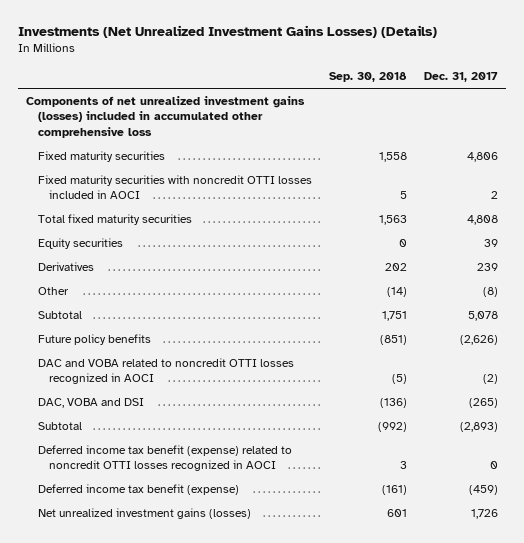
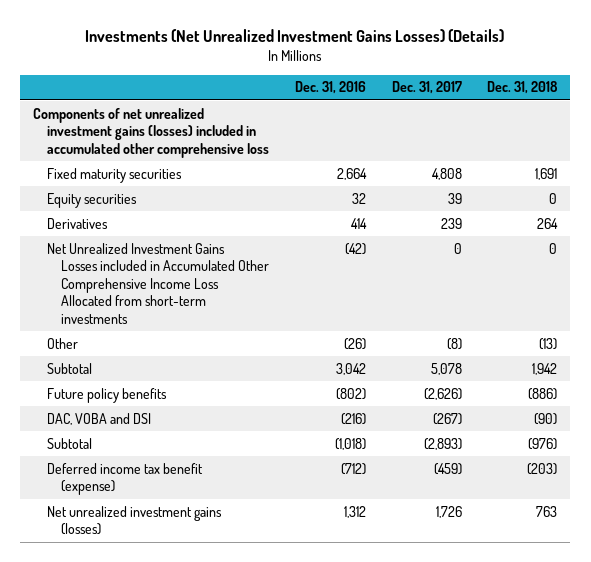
[328,72,407,83] Sep. 30, 2018 -> none
none -> [294,81,366,95] Dec. 31, 2016
none -> [487,81,559,95] Dec. 31, 2018
[37,175,312,200] Fixed maturity securities with noncredit OTTI losses included in AOCI -> none
[37,214,192,226] Total fixed maturity securities -> none
[466,152,498,163] 4,806 -> [431,167,462,180] 4,808
none -> [47,242,270,324] Net Unrealized Investment Gains Losses included in Accumulated Other Comprehensive Income Loss Allocated from short-term investments
[37,358,294,385] DAC and VOBA related to noncredit OTTI losses recognized in AOCI -> none
[468,398,498,409] (265) -> [432,412,462,425] (267)
[37,445,292,472] Deferred income tax benefit (expense) related to noncredit OTTI losses recognized in AOCI -> none

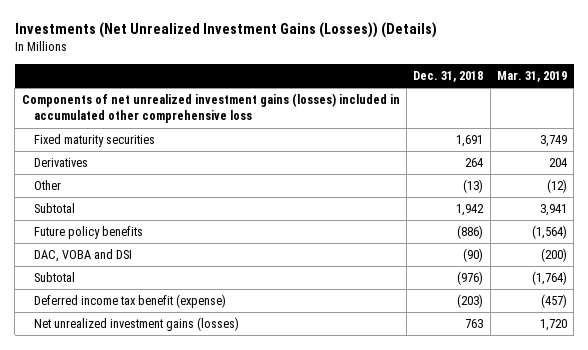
[85,29,505,43] Investments (Net Unrealized Investment Gains Losses) (Details) -> [14,22,437,39] Investments (Net Unrealized Investment Gains (Losses)) (Details)
[294,81,366,95] Dec. 31, 2016 -> none
[391,81,462,95] Dec. 31, 2017 -> none
none -> [496,71,567,83] Mar. 31, 2019
[47,192,138,208] Equity securities -> none
[47,242,270,324] Net Unrealized Investment Gains Losses included in Accumulated Other Comprehensive Income Loss Allocated from short-term investments -> none

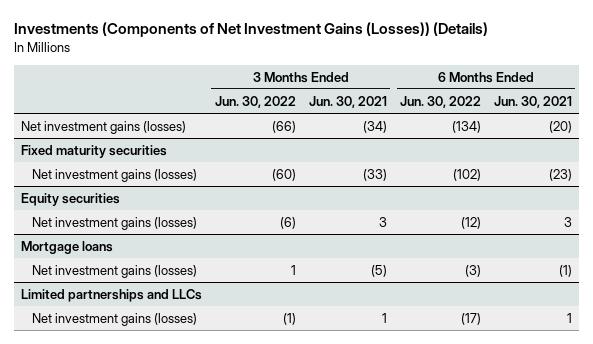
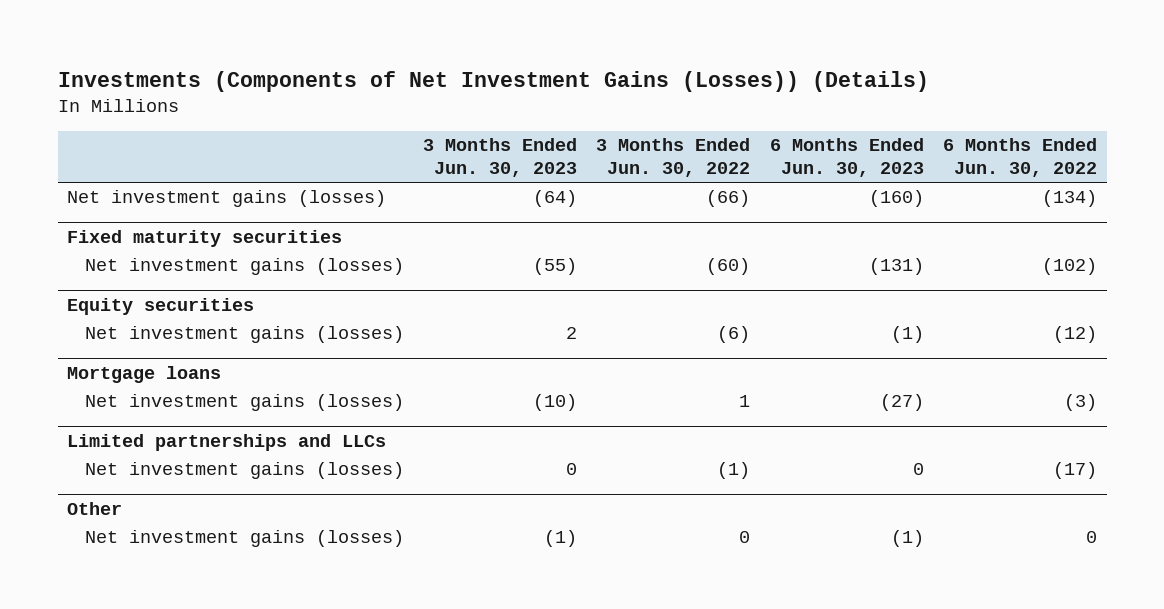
[308,95,387,108] Jun. 30, 2021 -> none
[494,95,573,108] Jun. 30, 2021 -> none
none -> [423,138,578,178] 3 Months Ended Jun. 30, 2023
none -> [769,138,924,178] 6 Months Ended Jun. 30, 2023
none -> [67,501,123,515] Other
none -> [84,530,404,548] Net investment gains (losses)

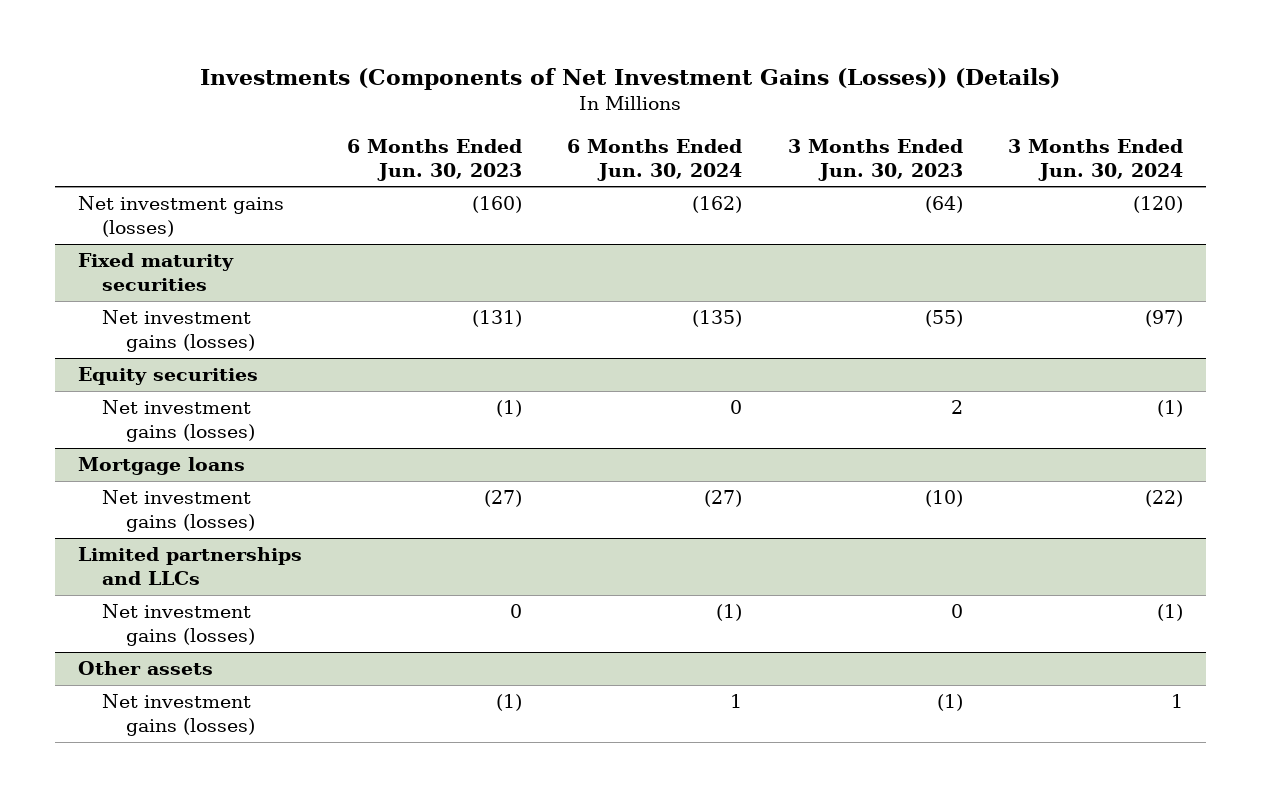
[596,138,751,178] 3 Months Ended Jun. 30, 2022 -> none
[942,138,1097,178] 6 Months Ended Jun. 30, 2022 -> none
none -> [567,138,743,181] 6 Months Ended Jun. 30, 2024
none -> [1008,138,1184,181] 3 Months Ended Jun. 30, 2024
[67,501,123,515] Other -> [77,661,213,676] Other assets

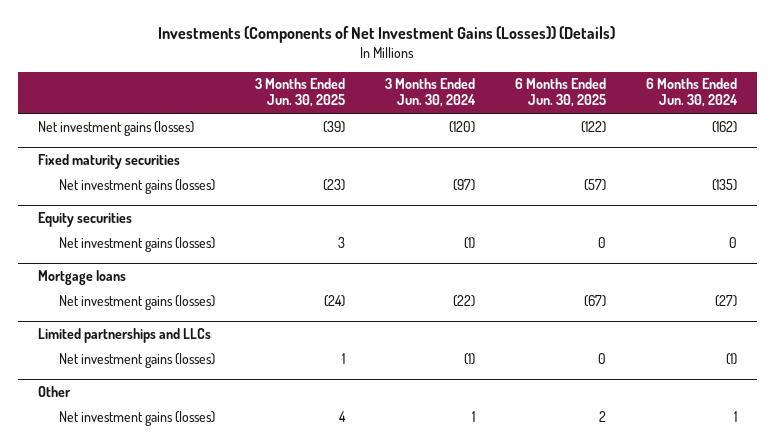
[347,138,523,181] 6 Months Ended Jun. 30, 2023 -> none
[787,138,963,181] 3 Months Ended Jun. 30, 2023 -> none
none -> [255,78,346,108] 3 Months Ended Jun. 30, 2025
none -> [514,78,606,108] 6 Months Ended Jun. 30, 2025
[77,661,213,676] Other assets -> [37,385,71,397] Other

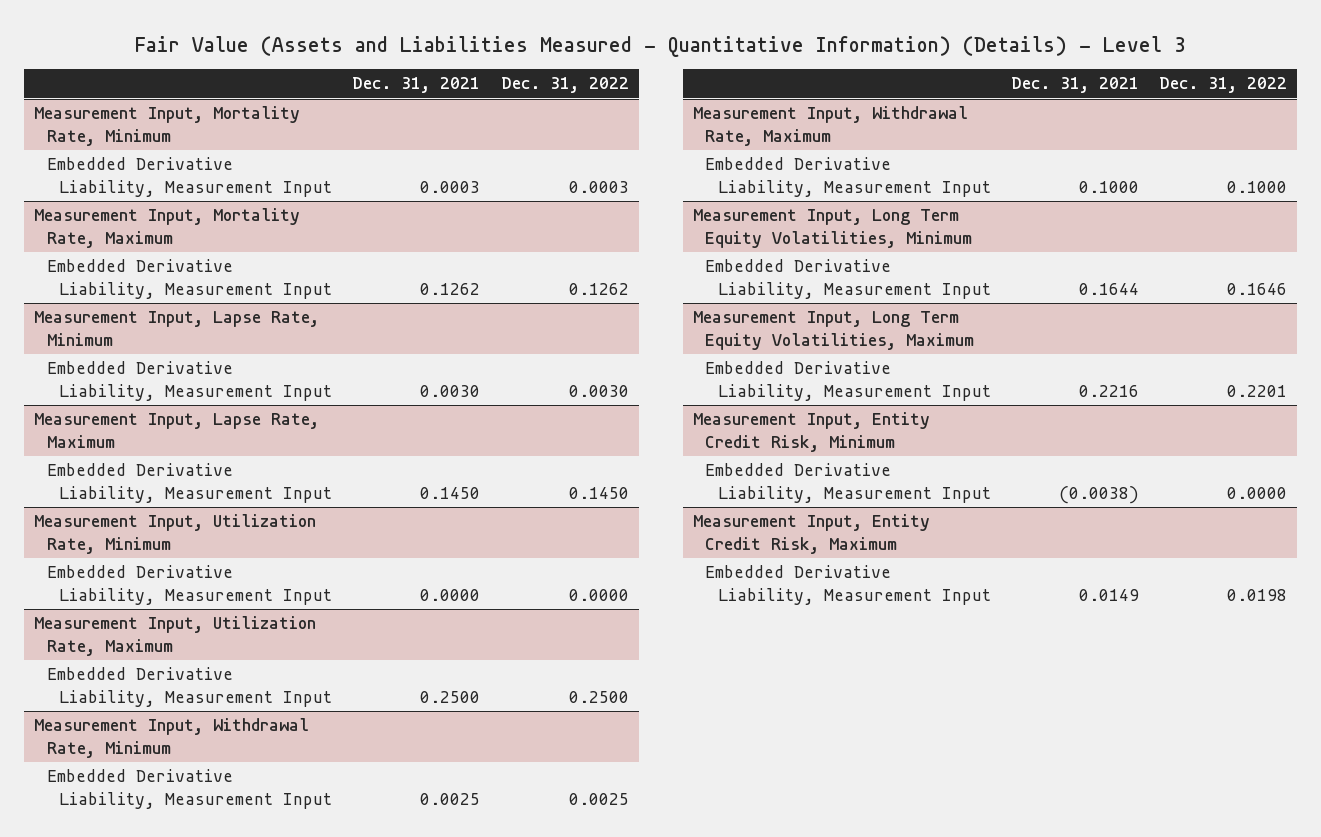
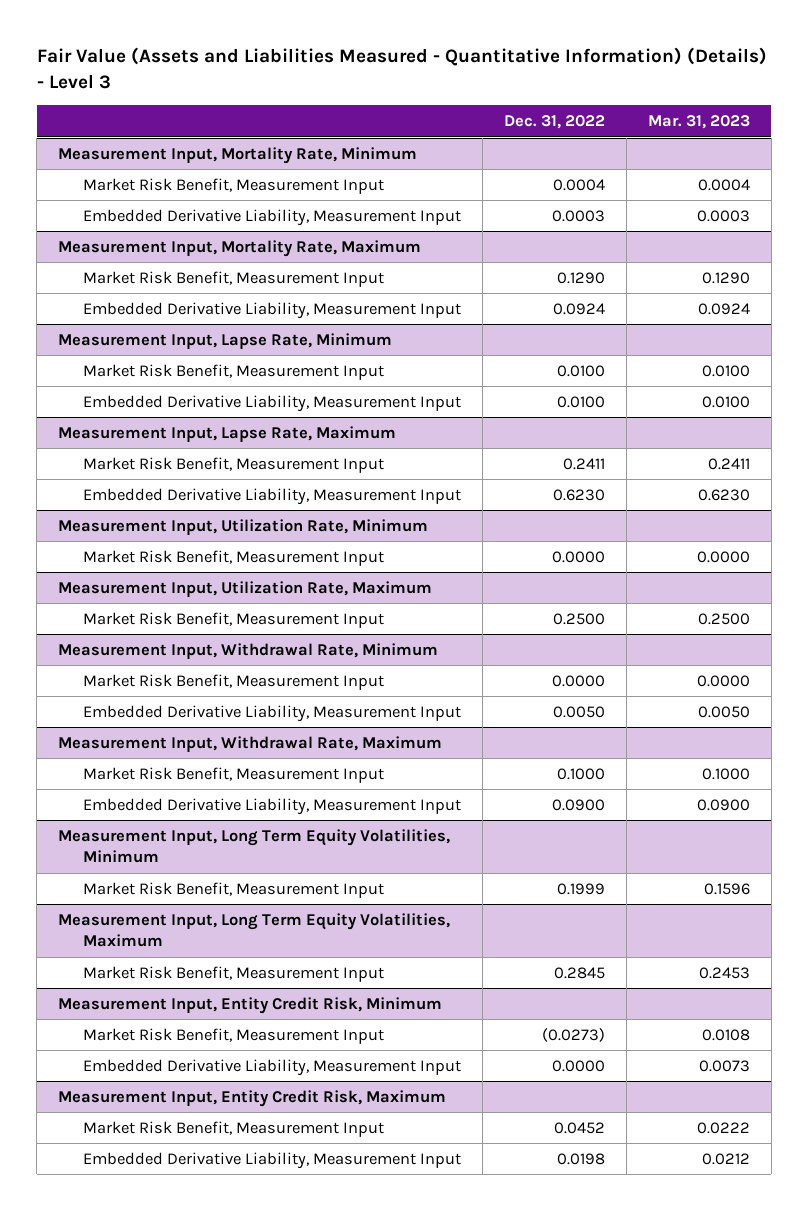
[352,77,481,94] Dec. 31, 2021 -> none
none -> [647,115,750,130] Mar. 31, 2023
none -> [83,177,385,194] Market Risk Benefit, Measurement Input
none -> [83,270,385,287] Market Risk Benefit, Measurement Input
[568,282,629,295] 0.1262 -> [553,302,606,315] 0.0924
none -> [83,363,385,380] Market Risk Benefit, Measurement Input
[568,384,629,397] 0.0030 -> [557,395,606,408] 0.0100
none -> [83,456,385,473] Market Risk Benefit, Measurement Input
[568,486,629,499] 0.1450 -> [553,488,606,501] 0.6230
[46,565,333,605] Embedded Derivative Liability, Measurement Input -> none
none -> [83,549,385,566] Market Risk Benefit, Measurement Input
[46,667,333,707] Embedded Derivative Liability, Measurement Input -> none
none -> [83,611,385,628] Market Risk Benefit, Measurement Input
none -> [83,673,385,690] Market Risk Benefit, Measurement Input
[568,792,629,805] 0.0025 -> [553,705,606,718] 0.0050
none -> [83,766,385,783] Market Risk Benefit, Measurement Input
[1227,180,1288,193] 0.1000 -> [552,798,606,811] 0.0900
[705,259,991,299] Embedded Derivative Liability, Measurement Input -> none
none -> [83,881,385,898] Market Risk Benefit, Measurement Input
[705,361,991,401] Embedded Derivative Liability, Measurement Input -> none
none -> [83,965,385,982] Market Risk Benefit, Measurement Input
none -> [83,1027,385,1044] Market Risk Benefit, Measurement Input
none -> [83,1120,385,1137] Market Risk Benefit, Measurement Input

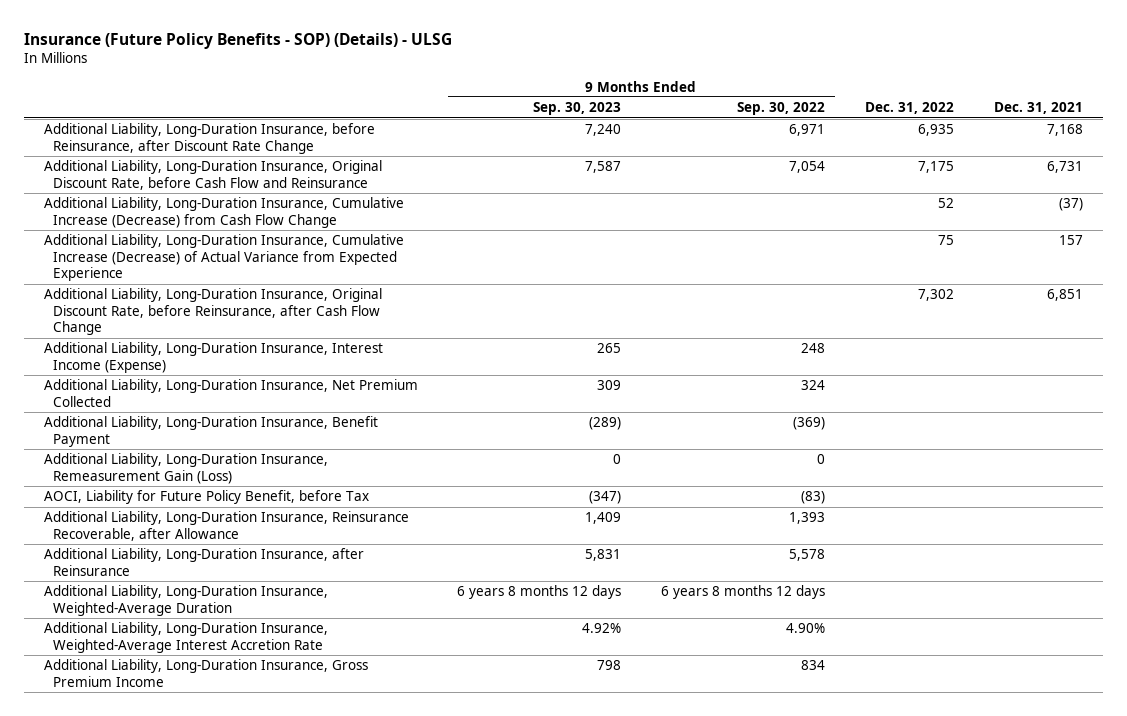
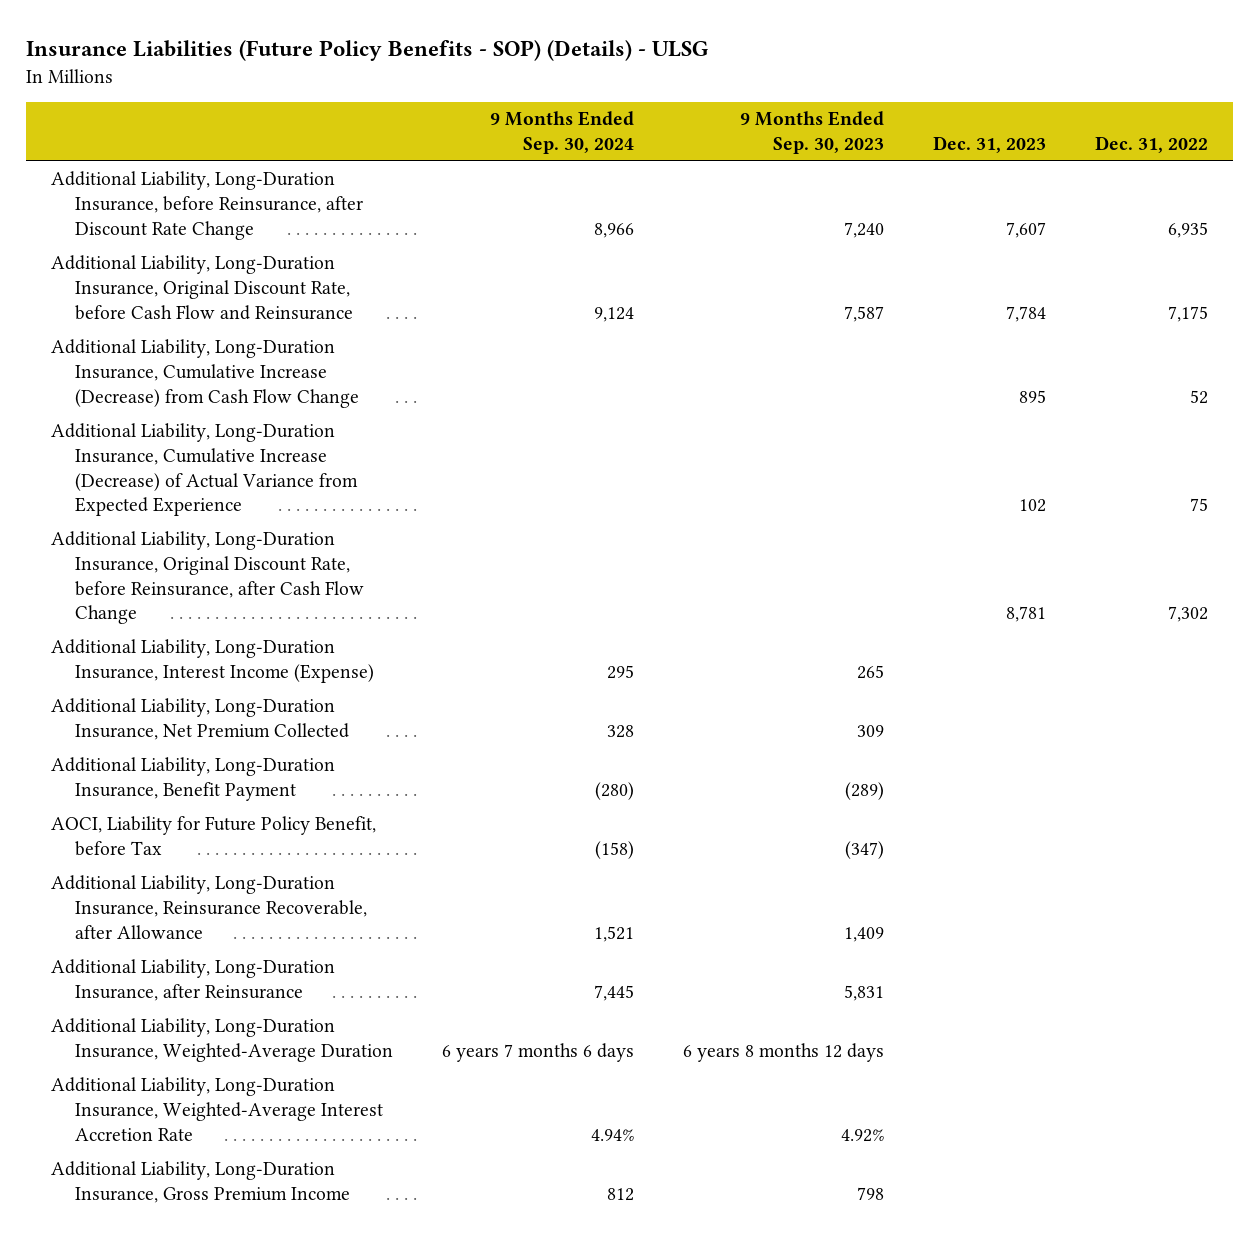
[23,32,452,49] Insurance (Future Policy Benefits - SOP) (Details) - ULSG -> [25,40,708,62] Insurance Liabilities (Future Policy Benefits - SOP) (Details) - ULSG
[737,102,826,116] Sep. 30, 2022 -> none
[994,102,1084,115] Dec. 31, 2021 -> none
none -> [489,111,634,155] 9 Months Ended Sep. 30, 2024
none -> [933,136,1047,154] Dec. 31, 2023
[43,453,328,484] Additional Liability, Long-Duration Insurance, Remeasurement Gain (Loss) -> none

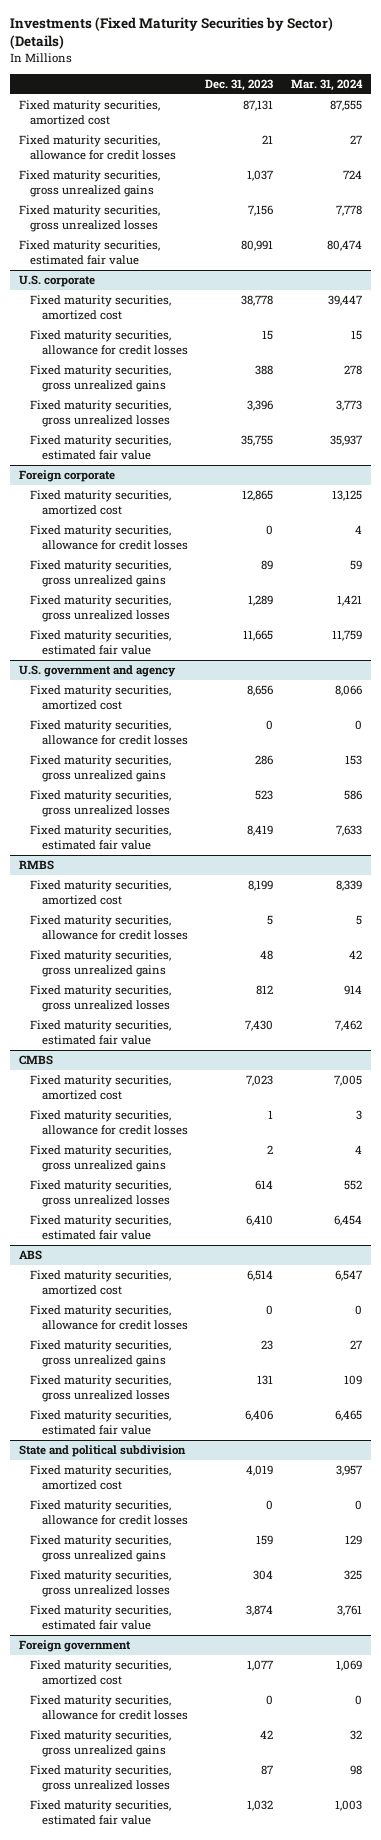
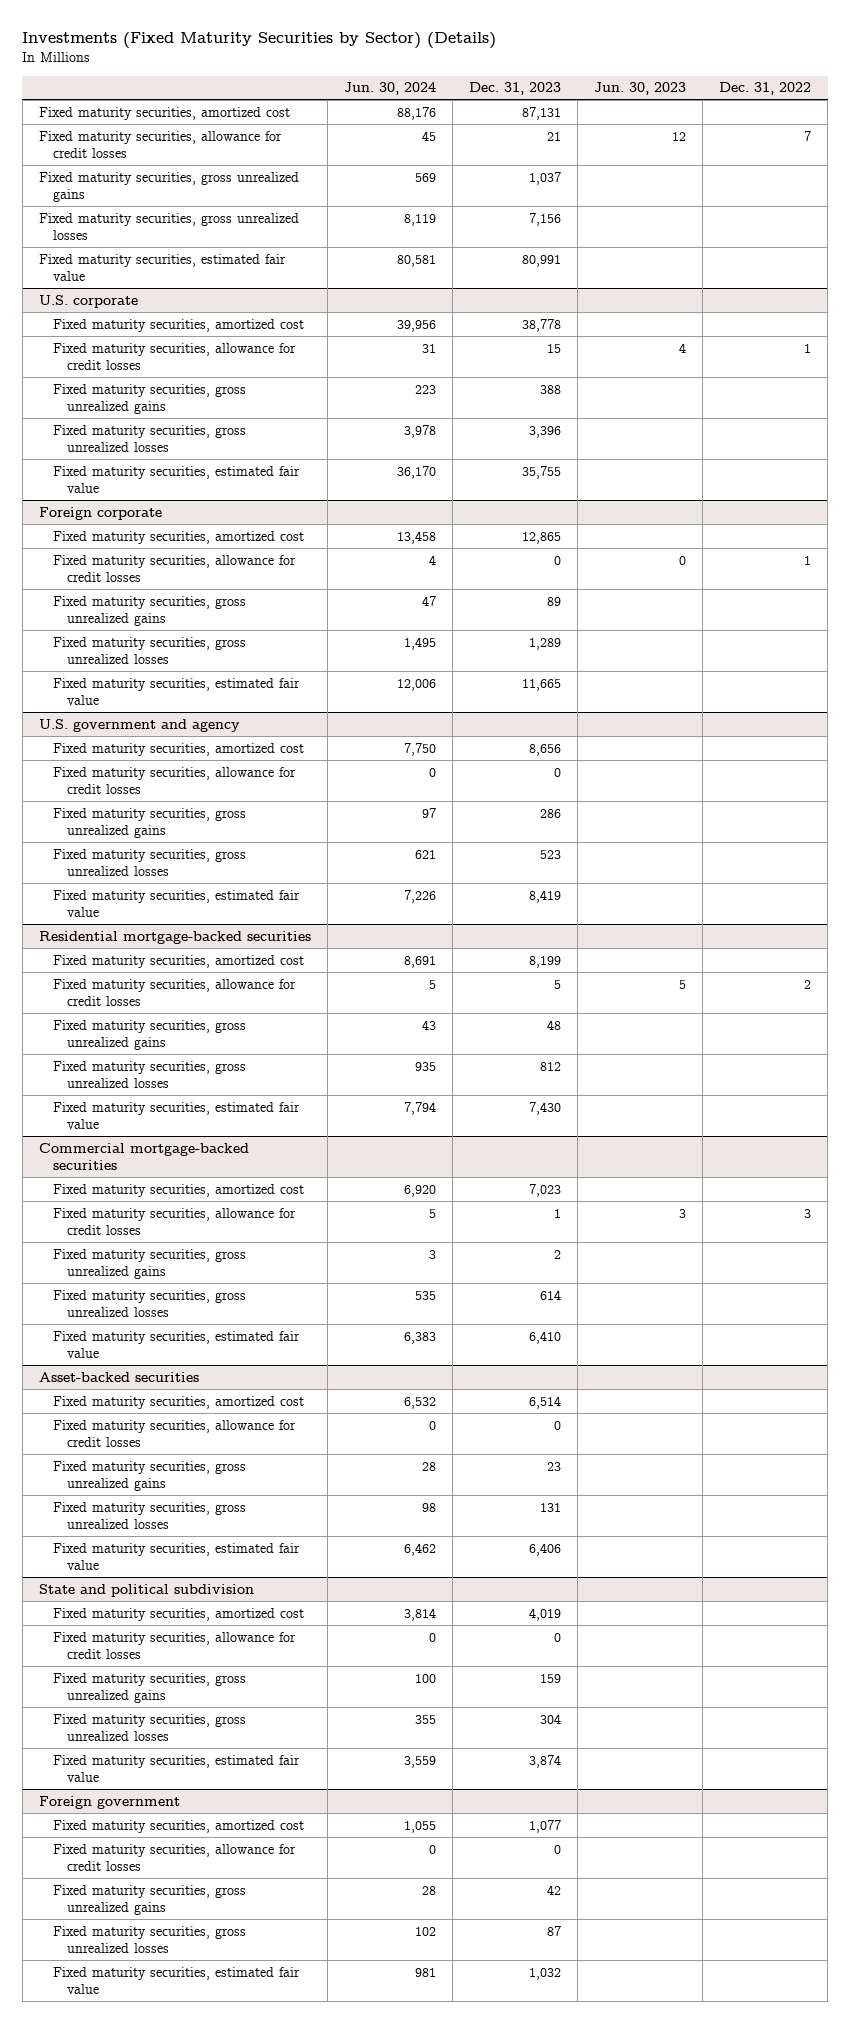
[290,78,363,91] Mar. 31, 2024 -> none
none -> [343,82,436,96] Jun. 30, 2024
none -> [593,82,686,96] Jun. 30, 2023
none -> [718,82,811,96] Dec. 31, 2022
[18,860,54,871] RMBS -> [38,930,311,944] Residential mortgage-backed securities
[18,1055,53,1066] CMBS -> [38,1142,249,1170] Commercial mortgage-backed securities
[18,1250,42,1261] ABS -> [38,1371,199,1382] Asset-backed securities

